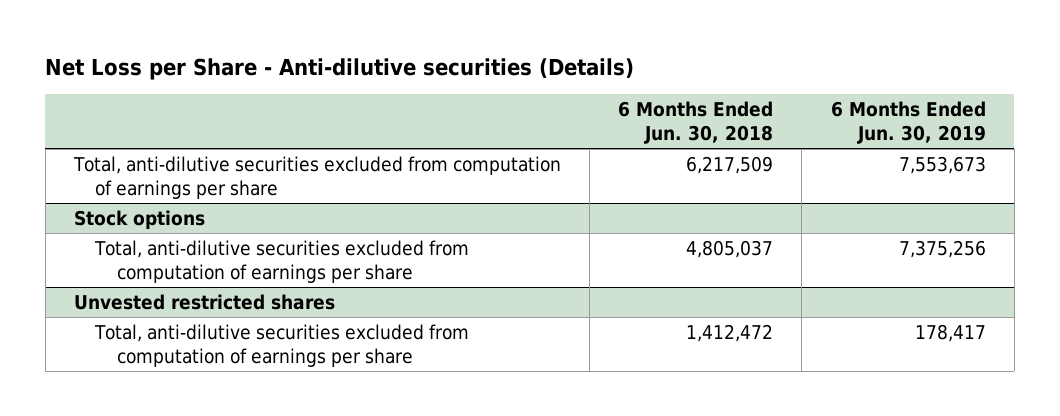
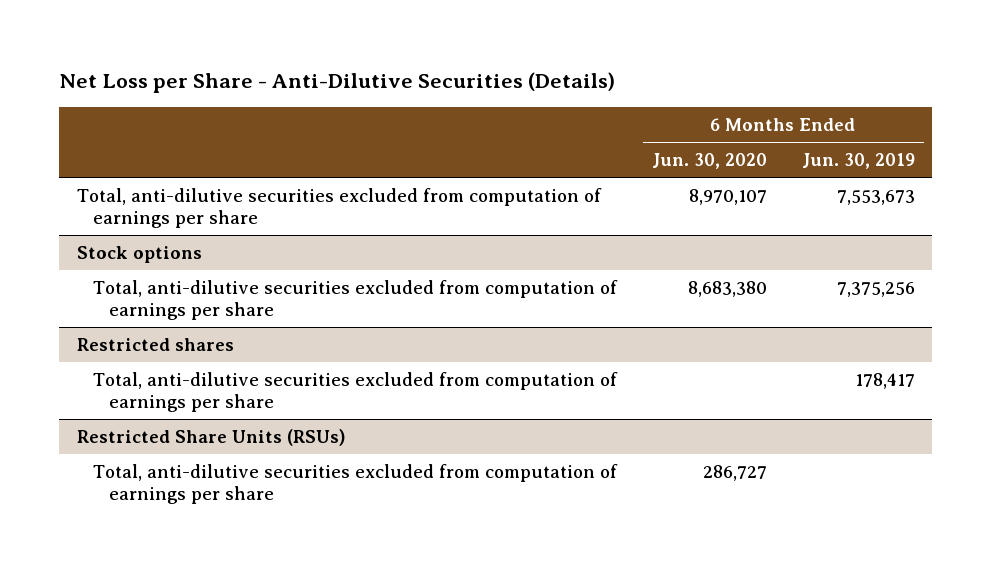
[45,57,635,80] Net Loss per Share - Anti-dilutive securities (Details) -> [59,72,616,94] Net Loss per Share - Anti-Dilutive Securities (Details)
[618,101,774,145] 6 Months Ended Jun. 30, 2018 -> none
none -> [652,153,768,170] Jun. 30, 2020
[73,294,335,311] Unvested restricted shares -> [76,337,234,351] Restricted shares
none -> [76,428,346,446] Restricted Share Units (RSUs)
none -> [93,463,619,505] Total, anti-dilutive securities excluded from computation of earnings per share

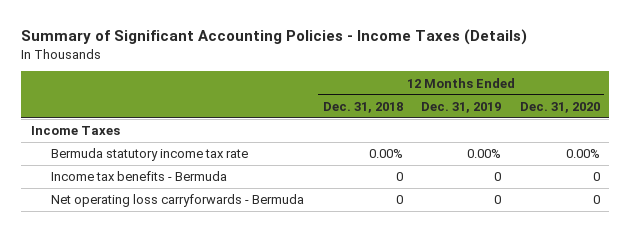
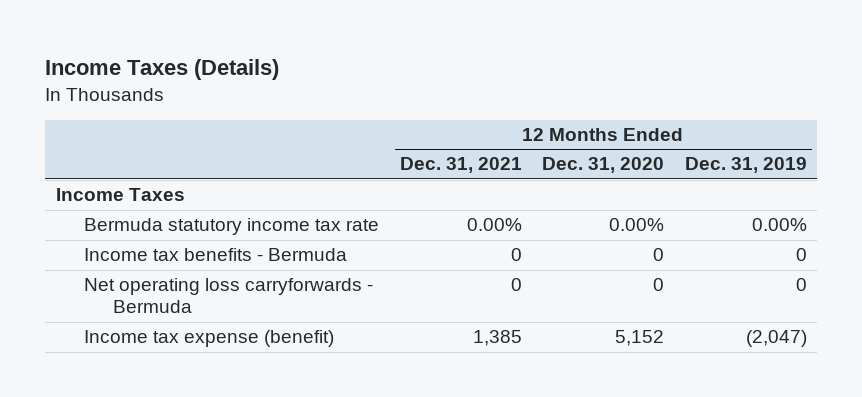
[21,29,528,46] Summary of Significant Accounting Policies - Income Taxes (Details) -> [45,58,280,80] Income Taxes (Details)
[322,101,403,113] Dec. 31, 2018 -> none
none -> [399,157,522,174] Dec. 31, 2021
none -> [84,330,335,348] Income tax expense (benefit)

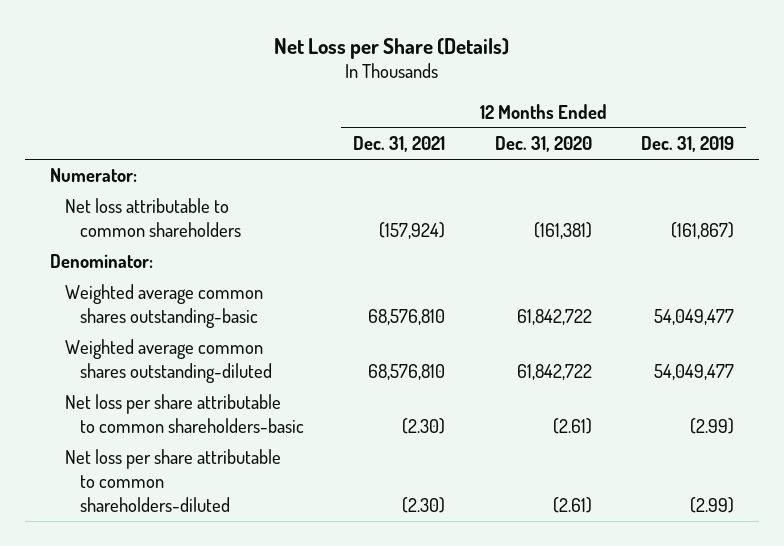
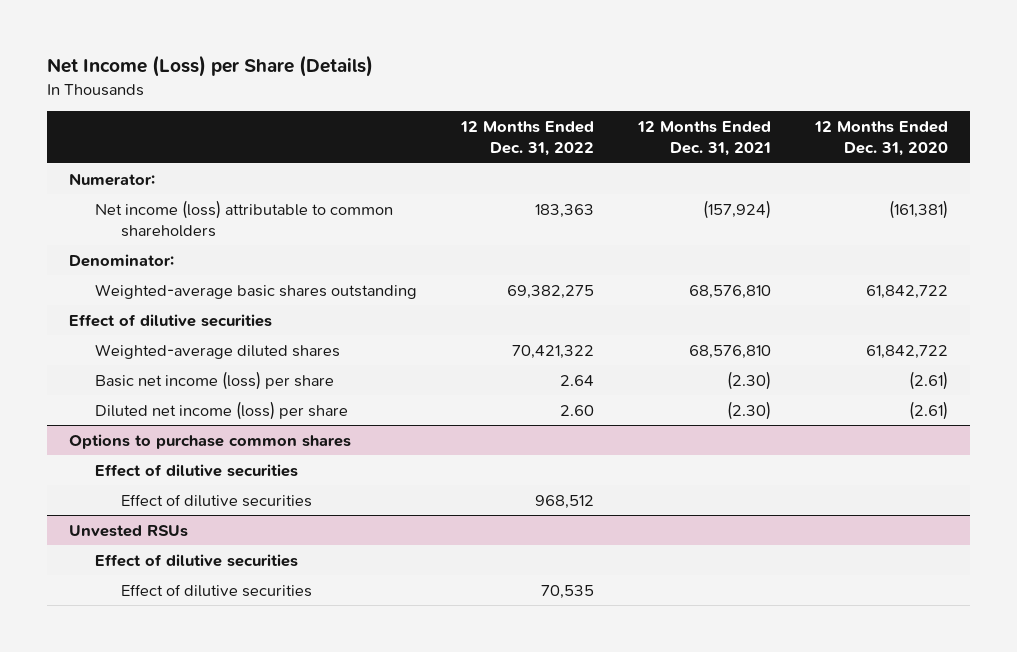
[273,37,509,59] Net Loss per Share (Details) -> [46,55,373,78] Net Income (Loss) per Share (Details)
[640,136,734,153] Dec. 31, 2019 -> none
none -> [460,121,595,157] 12 Months Ended Dec. 31, 2022
[64,198,241,237] Net loss attributable to common shareholders -> [95,199,394,237] Net income (loss) attributable to common shareholders
[64,284,263,328] Weighted average common shares outstanding-basic -> [95,283,418,299] Weighted-average basic shares outstanding
none -> [68,313,272,327] Effect of dilutive securities
[64,339,272,383] Weighted average common shares outstanding-diluted -> [95,343,341,359] Weighted-average diluted shares
[64,394,304,433] Net loss per share attributable to common shareholders-basic -> [95,370,335,390] Basic net income (loss) per share
[64,449,281,512] Net loss per share attributable to common shareholders-diluted -> [95,400,349,420] Diluted net income (loss) per share
none -> [68,433,351,449] Options to purchase common shares
none -> [95,463,299,477] Effect of dilutive securities
none -> [121,493,313,507] Effect of dilutive securities
none -> [68,524,188,537] Unvested RSUs
none -> [95,553,299,567] Effect of dilutive securities
none -> [121,583,313,597] Effect of dilutive securities

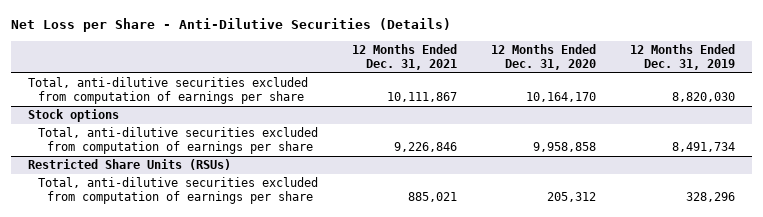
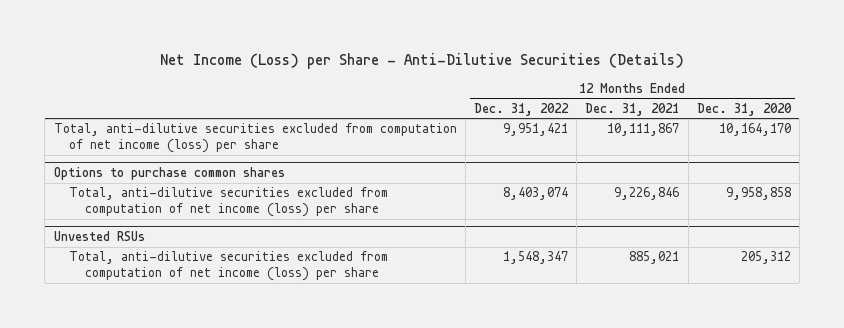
[11,18,452,33] Net Loss per Share - Anti-Dilutive Securities (Details) -> [160,53,685,70] Net Income (Loss) per Share - Anti-Dilutive Securities (Details)
[630,44,736,71] 12 Months Ended Dec. 31, 2019 -> none
none -> [473,102,569,116] Dec. 31, 2022
[28,77,309,105] Total, anti-dilutive securities excluded from computation of earnings per share -> [53,123,457,154] Total, anti-dilutive securities excluded from computation of net income (loss) per share
[28,109,120,123] Stock options -> [53,167,285,181] Options to purchase common shares
[37,127,318,155] Total, anti-dilutive securities excluded from computation of earnings per share -> [69,187,389,218] Total, anti-dilutive securities excluded from computation of net income (loss) per share
[28,159,232,171] Restricted Share Units (RSUs) -> [53,231,145,242] Unvested RSUs
[37,177,318,205] Total, anti-dilutive securities excluded from computation of earnings per share -> [69,251,389,282] Total, anti-dilutive securities excluded from computation of net income (loss) per share

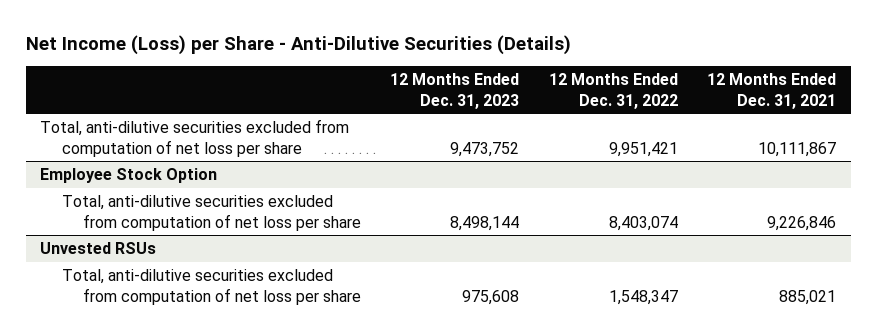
[696,102,792,116] Dec. 31, 2020 -> none
none -> [390,73,520,109] 12 Months Ended Dec. 31, 2023
[53,123,457,154] Total, anti-dilutive securities excluded from computation of net income (loss) per share -> [40,118,350,157] Total, anti-dilutive securities excluded from computation of net loss per share
[53,167,285,181] Options to purchase common shares -> [40,167,218,183] Employee Stock Option
[69,187,389,218] Total, anti-dilutive securities excluded from computation of net income (loss) per share -> [61,194,362,231] Total, anti-dilutive securities excluded from computation of net loss per share
[69,251,389,282] Total, anti-dilutive securities excluded from computation of net income (loss) per share -> [61,268,362,305] Total, anti-dilutive securities excluded from computation of net loss per share

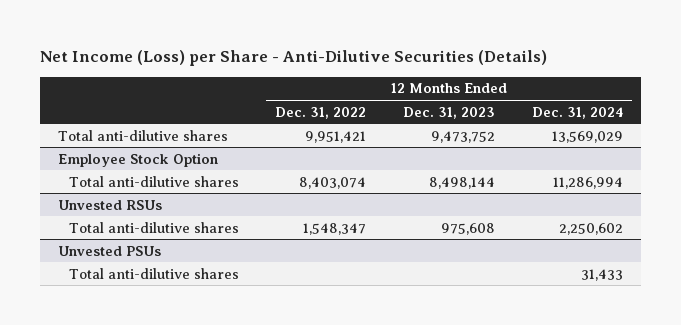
[707,73,837,109] 12 Months Ended Dec. 31, 2021 -> none
none -> [531,106,623,119] Dec. 31, 2024
[40,118,350,157] Total, anti-dilutive securities excluded from computation of net loss per share -> [58,129,229,141] Total anti-dilutive shares
[61,194,362,231] Total, anti-dilutive securities excluded from computation of net loss per share -> [68,175,239,187] Total anti-dilutive shares
[61,268,362,305] Total, anti-dilutive securities excluded from computation of net loss per share -> [68,221,239,233] Total anti-dilutive shares
none -> [58,245,162,256] Unvested PSUs
none -> [68,267,239,279] Total anti-dilutive shares

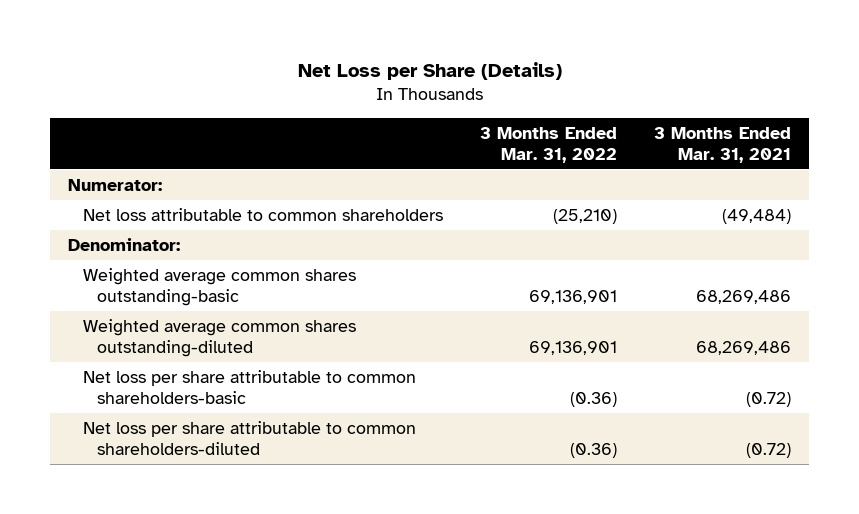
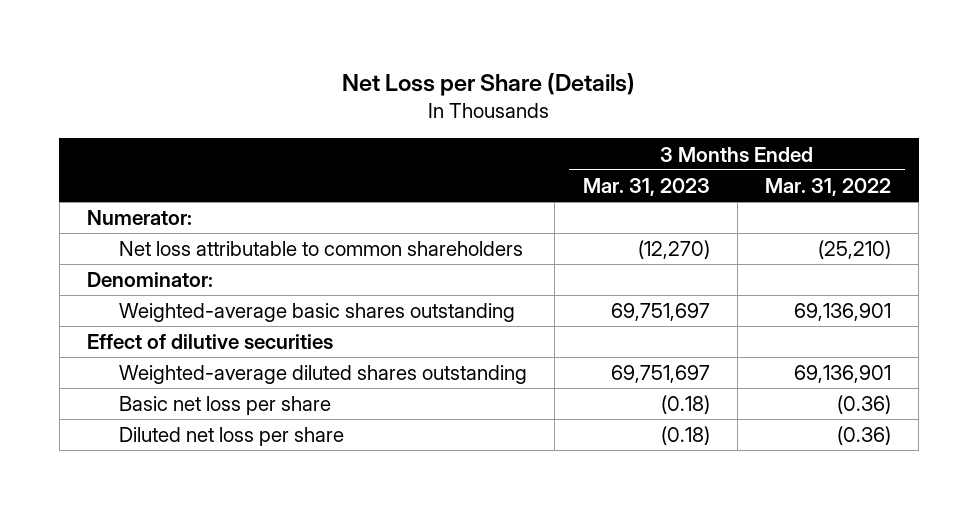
[653,126,791,163] 3 Months Ended Mar. 31, 2021 -> none
none -> [582,177,710,196] Mar. 31, 2023
[82,268,356,306] Weighted average common shares outstanding-basic -> [119,303,516,323] Weighted-average basic shares outstanding
none -> [86,334,333,350] Effect of dilutive securities
[82,319,356,357] Weighted average common shares outstanding-diluted -> [119,365,528,385] Weighted-average diluted shares outstanding
[82,370,416,404] Net loss per share attributable to common shareholders-basic -> [119,396,332,416] Basic net loss per share
[82,421,416,455] Net loss per share attributable to common shareholders-diluted -> [119,427,345,447] Diluted net loss per share

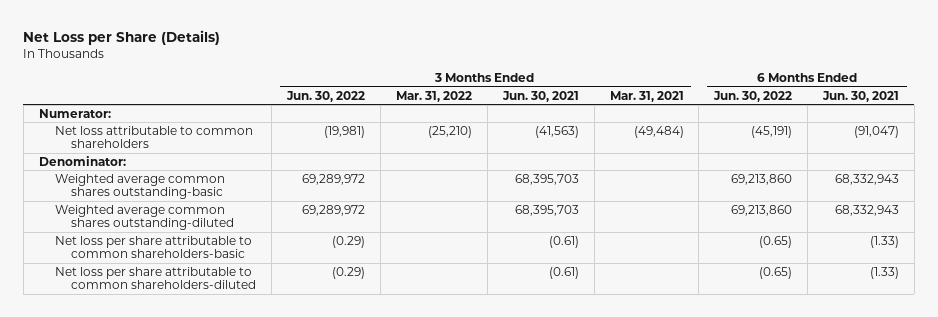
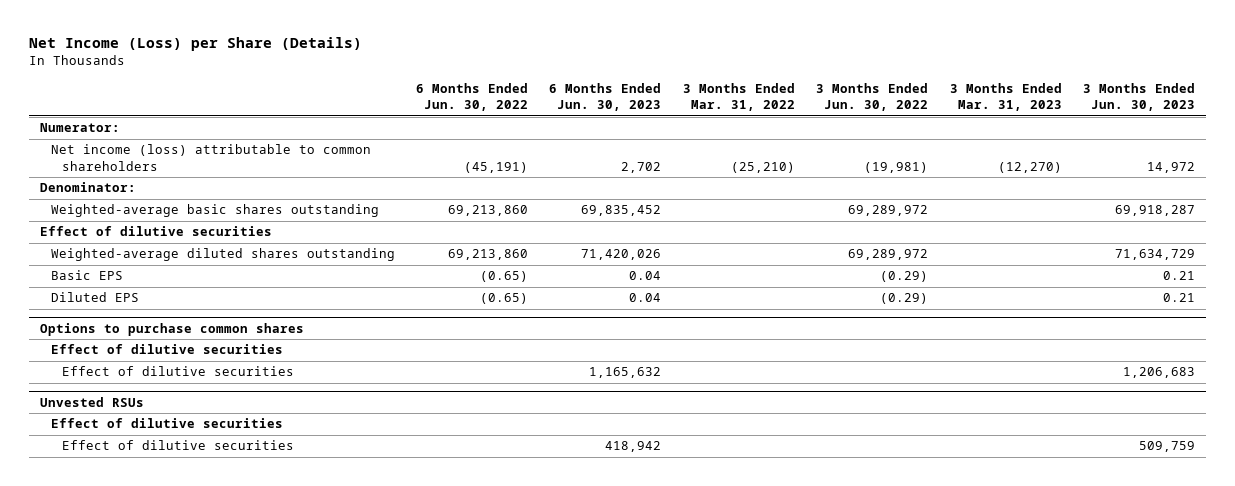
[23,29,221,45] Net Loss per Share (Details) -> [28,37,362,52] Net Income (Loss) per Share (Details)
[501,90,579,102] Jun. 30, 2021 -> none
[609,90,684,102] Mar. 31, 2021 -> none
[822,90,900,102] Jun. 30, 2021 -> none
none -> [549,82,662,112] 6 Months Ended Jun. 30, 2023
none -> [949,82,1062,112] 3 Months Ended Mar. 31, 2023
none -> [1083,82,1196,112] 3 Months Ended Jun. 30, 2023
[55,125,254,149] Net loss attributable to common shareholders -> [50,144,371,171] Net income (loss) attributable to common shareholders
[55,173,226,200] Weighted average common shares outstanding-basic -> [50,204,379,218] Weighted-average basic shares outstanding
none -> [39,226,272,237] Effect of dilutive securities
[55,204,235,231] Weighted average common shares outstanding-diluted -> [50,248,395,262] Weighted-average diluted shares outstanding
[55,235,253,259] Net loss per share attributable to common shareholders-basic -> [50,270,123,281] Basic EPS
[55,266,257,290] Net loss per share attributable to common shareholders-diluted -> [50,292,139,303] Diluted EPS
none -> [39,322,304,336] Options to purchase common shares
none -> [50,344,283,355] Effect of dilutive securities
none -> [61,366,294,377] Effect of dilutive securities
none -> [39,396,144,407] Unvested RSUs
none -> [50,418,283,429] Effect of dilutive securities
none -> [61,440,294,451] Effect of dilutive securities

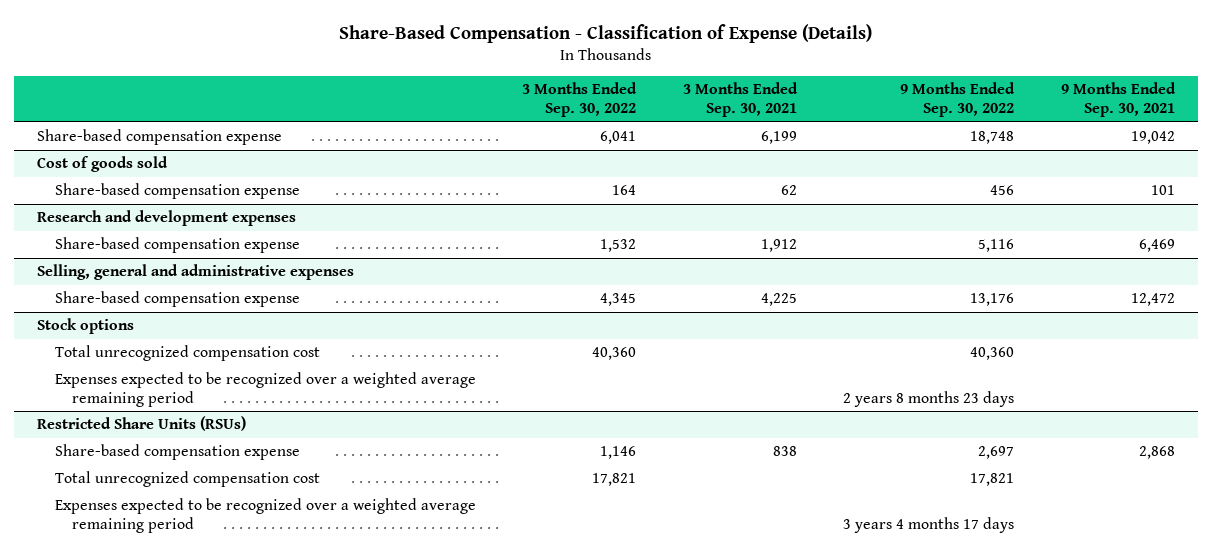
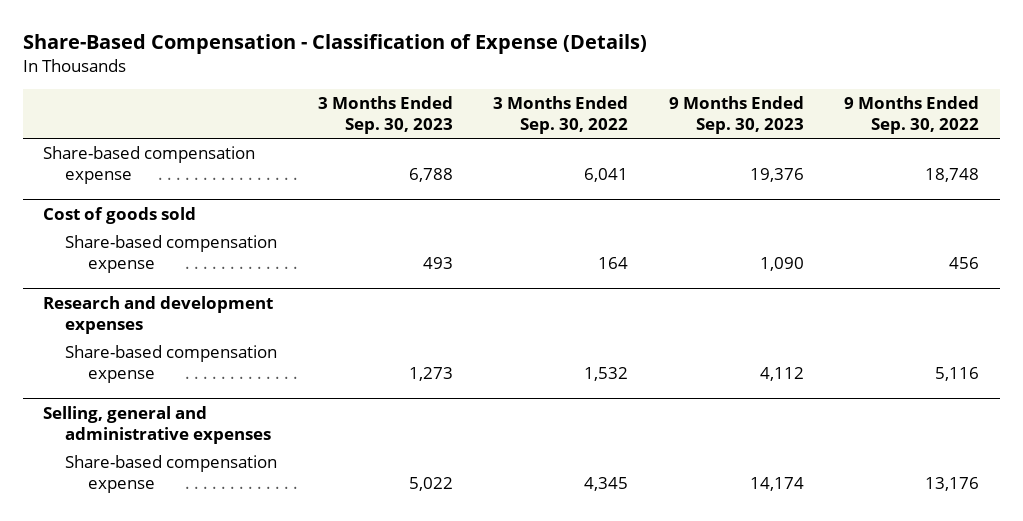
[682,82,798,118] 3 Months Ended Sep. 30, 2021 -> none
[1060,82,1176,118] 9 Months Ended Sep. 30, 2021 -> none
none -> [317,96,453,134] 3 Months Ended Sep. 30, 2023
none -> [668,96,804,134] 9 Months Ended Sep. 30, 2023
[37,318,135,335] Stock options -> none
[54,345,320,362] Total unrecognized compensation cost -> none
[54,372,476,408] Expenses expected to be recognized over a weighted average remaining period -> none
[37,416,247,432] Restricted Share Units (RSUs) -> none
[54,444,300,461] Share-based compensation expense -> none
[54,471,320,488] Total unrecognized compensation cost -> none
[54,498,476,534] Expenses expected to be recognized over a weighted average remaining period -> none

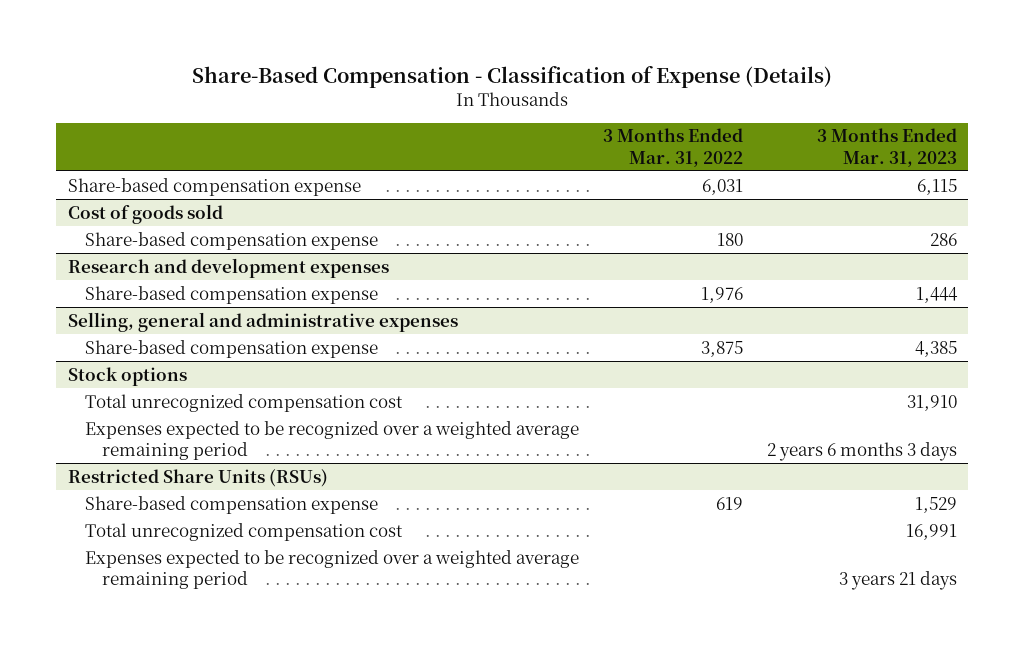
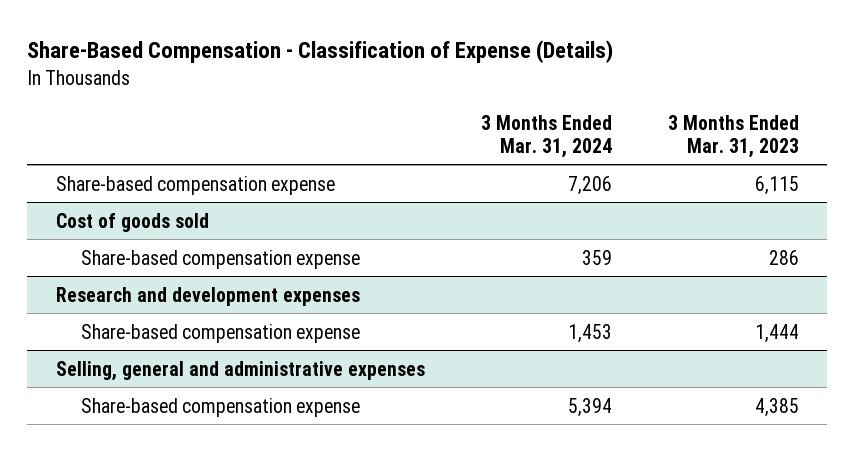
[602,128,743,167] 3 Months Ended Mar. 31, 2022 -> none
none -> [480,114,612,158] 3 Months Ended Mar. 31, 2024
[67,366,187,386] Stock options -> none
[84,393,403,412] Total unrecognized compensation cost -> none
[84,420,579,460] Expenses expected to be recognized over a weighted average remaining period -> none
[67,468,328,487] Restricted Share Units (RSUs) -> none
[84,495,378,514] Share-based compensation expense -> none
[84,522,403,541] Total unrecognized compensation cost -> none
[84,549,579,589] Expenses expected to be recognized over a weighted average remaining period -> none

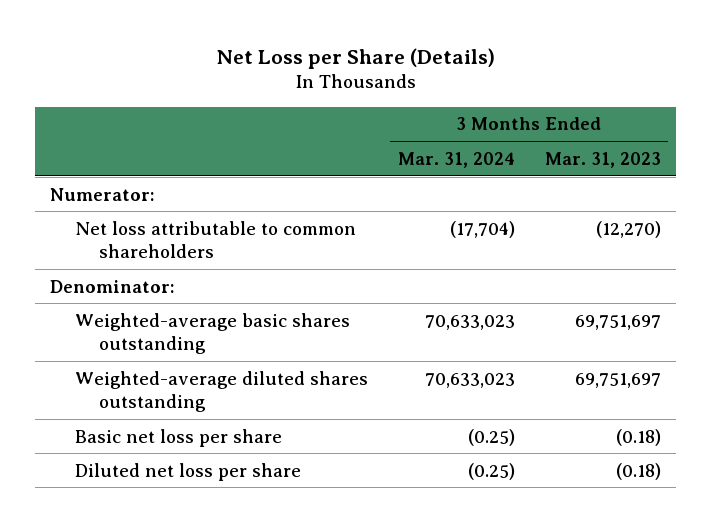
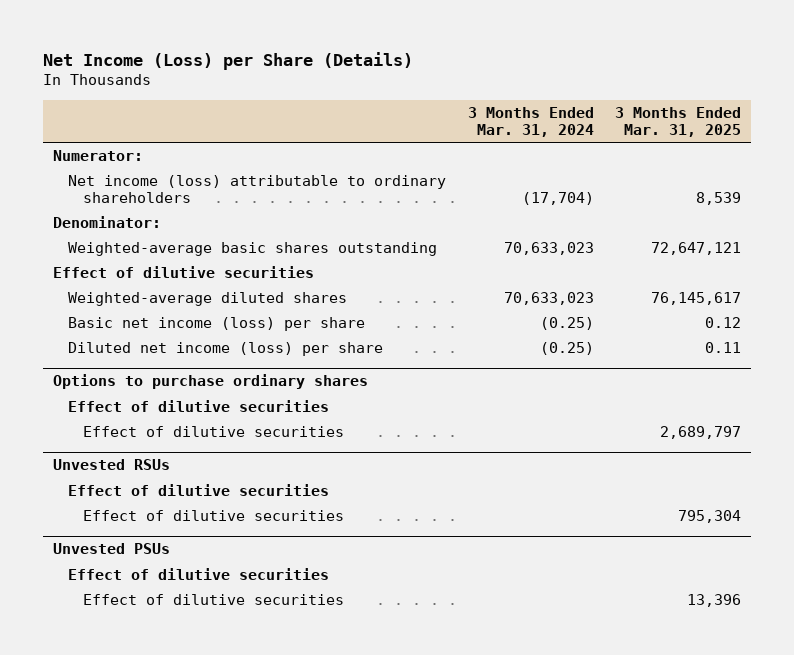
[215,47,495,69] Net Loss per Share (Details) -> [42,51,413,70] Net Income (Loss) per Share (Details)
[544,151,661,168] Mar. 31, 2023 -> none
none -> [614,107,741,137] 3 Months Ended Mar. 31, 2025
[74,220,356,258] Net loss attributable to common shareholders -> [68,175,447,203] Net income (loss) attributable to ordinary shareholders
none -> [53,266,315,279] Effect of dilutive securities
[74,370,368,412] Weighted-average diluted shares outstanding -> [68,292,348,307] Weighted-average diluted shares
[74,428,282,447] Basic net loss per share -> [68,317,366,332] Basic net income (loss) per share
[74,462,301,481] Diluted net loss per share -> [68,342,384,357] Diluted net income (loss) per share
none -> [53,374,369,390] Options to purchase ordinary shares
none -> [68,400,330,413] Effect of dilutive securities
none -> [83,426,345,438] Effect of dilutive securities
none -> [53,459,171,471] Unvested RSUs
none -> [68,484,330,497] Effect of dilutive securities
none -> [83,510,345,522] Effect of dilutive securities
none -> [53,543,171,555] Unvested PSUs
none -> [68,568,330,581] Effect of dilutive securities
none -> [83,594,345,606] Effect of dilutive securities

